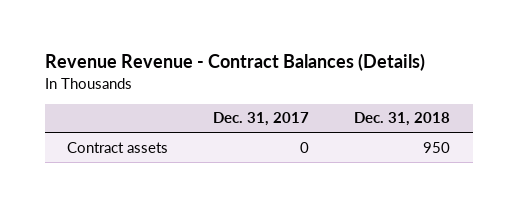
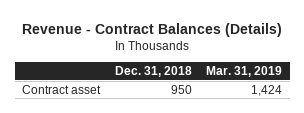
[45,53,426,72] Revenue Revenue - Contract Balances (Details) -> [22,22,283,37] Revenue - Contract Balances (Details)
[213,112,310,127] Dec. 31, 2017 -> none
none -> [206,66,283,78] Mar. 31, 2019
[67,141,169,153] Contract assets -> [22,84,102,94] Contract asset

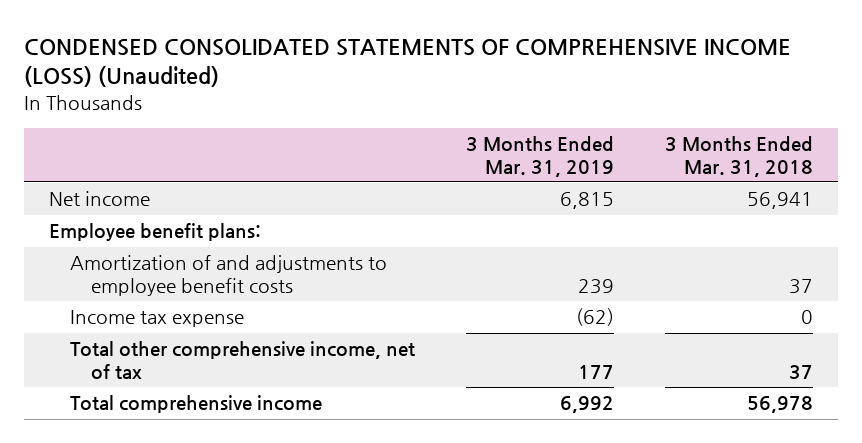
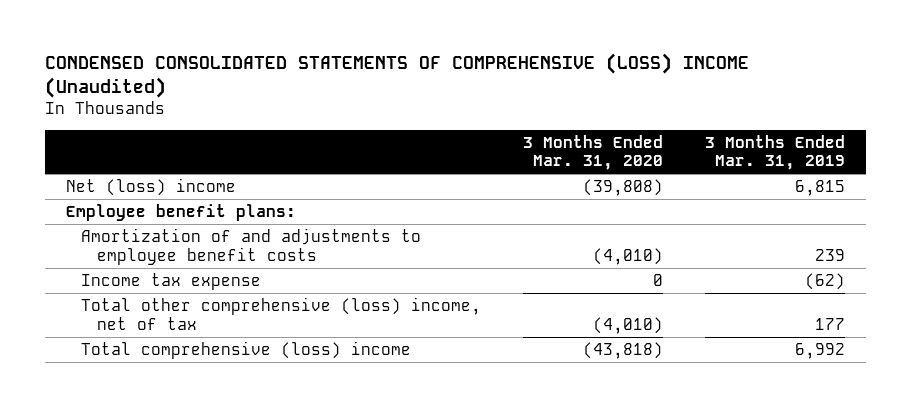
[24,38,792,88] CONDENSED CONSOLIDATED STATEMENTS OF COMPREHENSIVE INCOME (LOSS) (Unaudited) -> [44,52,749,99] CONDENSED CONSOLIDATED STATEMENTS OF COMPREHENSIVE (LOSS) INCOME (Unaudited)
[664,136,813,177] 3 Months Ended Mar. 31, 2018 -> none
none -> [523,134,664,171] 3 Months Ended Mar. 31, 2020
[49,191,151,207] Net income -> [65,177,236,196] Net (loss) income
[70,341,416,379] Total other comprehensive income, net of tax -> [81,296,482,330] Total other comprehensive (loss) income, net of tax
[70,395,323,414] Total comprehensive income -> [81,340,412,359] Total comprehensive (loss) income

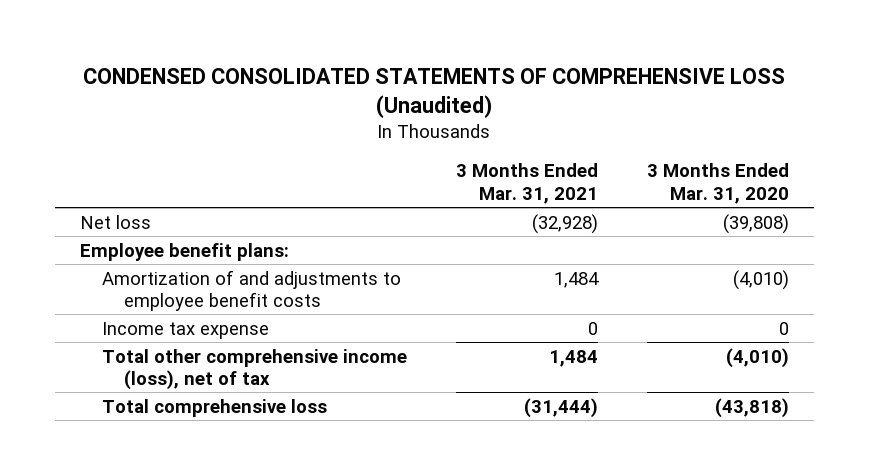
[44,52,749,99] CONDENSED CONSOLIDATED STATEMENTS OF COMPREHENSIVE (LOSS) INCOME (Unaudited) -> [83,68,786,118] CONDENSED CONSOLIDATED STATEMENTS OF COMPREHENSIVE LOSS (Unaudited)
[704,134,845,171] 3 Months Ended Mar. 31, 2019 -> none
none -> [455,163,598,204] 3 Months Ended Mar. 31, 2021
[65,177,236,196] Net (loss) income -> [79,214,151,229] Net loss
[81,296,482,330] Total other comprehensive (loss) income, net of tax -> [101,348,407,390] Total other comprehensive income (loss), net of tax
[81,340,412,359] Total comprehensive (loss) income -> [101,398,327,417] Total comprehensive loss

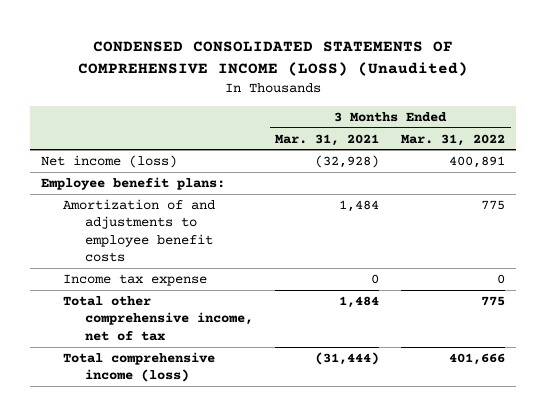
[83,68,786,118] CONDENSED CONSOLIDATED STATEMENTS OF COMPREHENSIVE LOSS (Unaudited) -> [77,41,468,77] CONDENSED CONSOLIDATED STATEMENTS OF COMPREHENSIVE INCOME (LOSS) (Unaudited)
[647,163,790,204] 3 Months Ended Mar. 31, 2020 -> none
none -> [401,133,506,146] Mar. 31, 2022
[79,214,151,229] Net loss -> [40,154,177,168] Net income (loss)
[101,348,407,390] Total other comprehensive income (loss), net of tax -> [62,295,253,341] Total other comprehensive income, net of tax
[101,398,327,417] Total comprehensive loss -> [62,351,215,383] Total comprehensive income (loss)

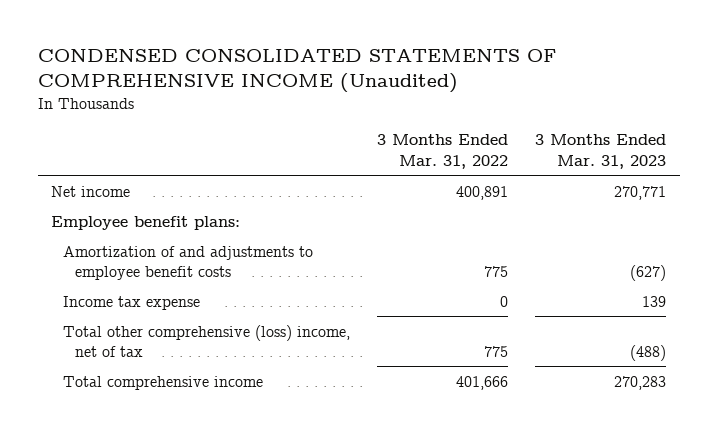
[77,41,468,77] CONDENSED CONSOLIDATED STATEMENTS OF COMPREHENSIVE INCOME (LOSS) (Unaudited) -> [37,49,556,94] CONDENSED CONSOLIDATED STATEMENTS OF COMPREHENSIVE INCOME (Unaudited)
[275,133,380,146] Mar. 31, 2021 -> none
none -> [535,134,667,169] 3 Months Ended Mar. 31, 2023
[40,154,177,168] Net income (loss) -> [51,185,131,197] Net income
[62,295,253,341] Total other comprehensive income, net of tax -> [62,324,350,357] Total other comprehensive (loss) income, net of tax
[62,351,215,383] Total comprehensive income (loss) -> [62,375,263,390] Total comprehensive income

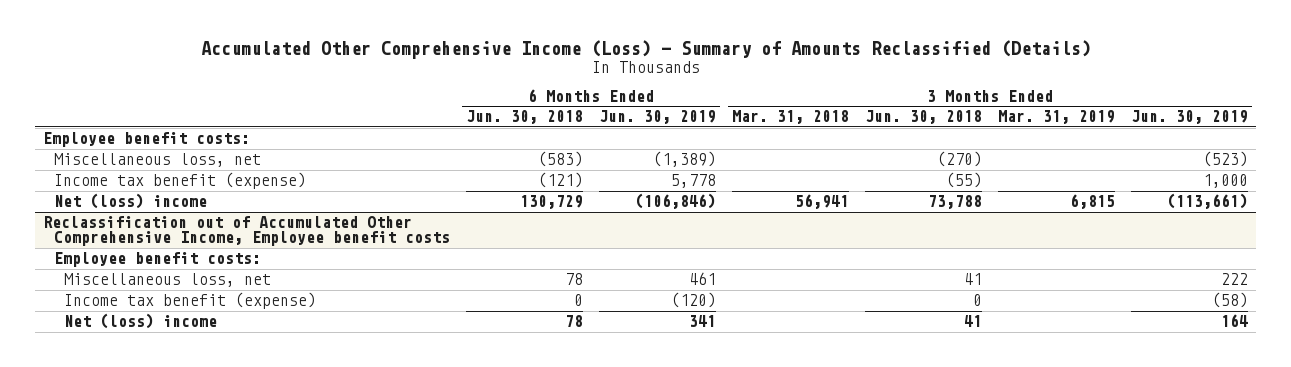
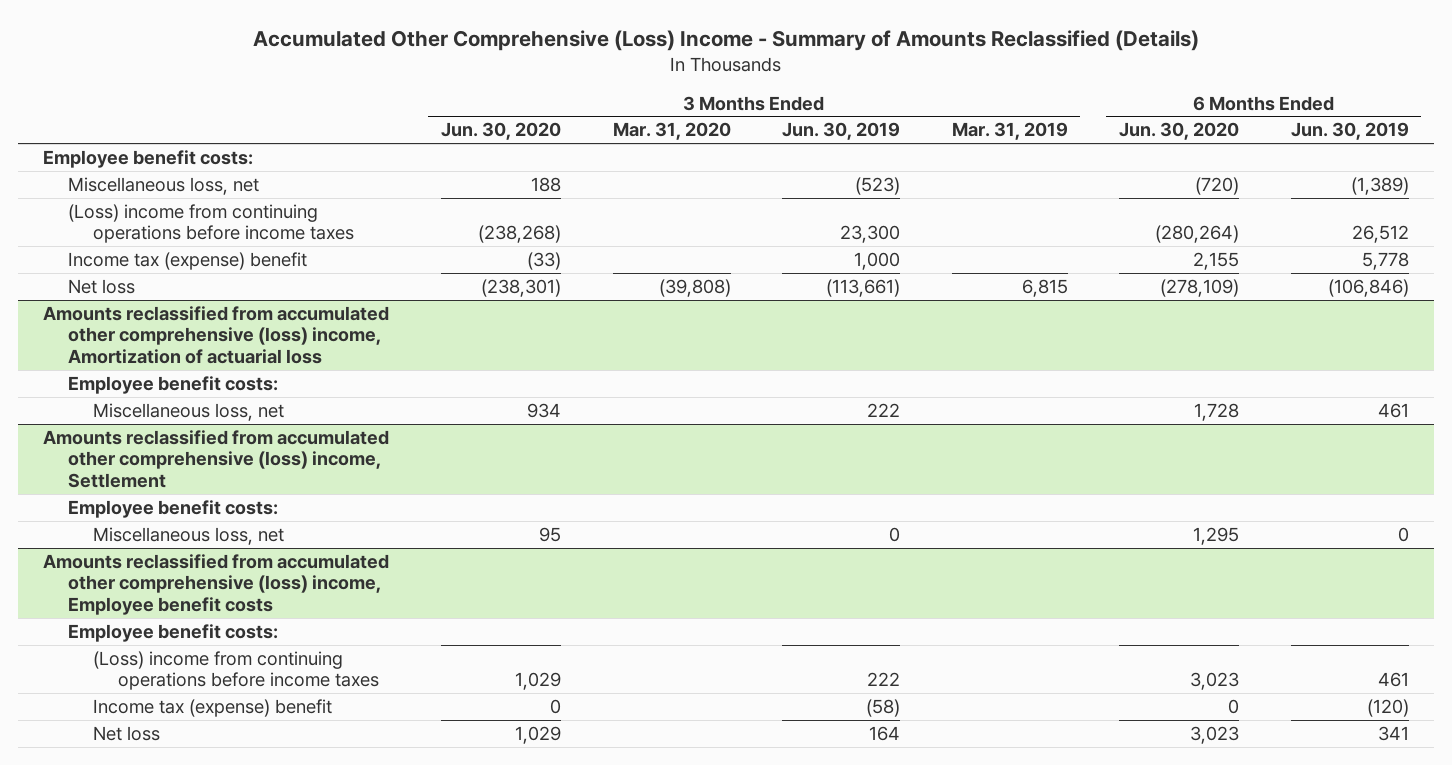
[200,40,1091,60] Accumulated Other Comprehensive Income (Loss) - Summary of Amounts Reclassified (Details) -> [253,30,1200,52] Accumulated Other Comprehensive (Loss) Income - Summary of Amounts Reclassified (Details)
[465,110,583,125] Jun. 30, 2018 -> none
[731,110,849,125] Mar. 31, 2018 -> none
[864,110,982,125] Jun. 30, 2018 -> none
none -> [440,122,561,141] Jun. 30, 2020
none -> [612,122,731,141] Mar. 31, 2020
none -> [1119,122,1240,141] Jun. 30, 2020
[43,216,450,247] Reclassification out of Accumulated Other Comprehensive Income, Employee benefit costs -> none
none -> [68,203,355,244] (Loss) income from continuing operations before income taxes
[53,172,306,190] Income tax benefit (expense) -> [68,251,308,270] Income tax (expense) benefit
[53,193,207,210] Net (loss) income -> [68,278,136,294] Net loss
none -> [43,305,390,364] Amounts reclassified from accumulated other comprehensive (loss) income, Amortization of actuarial loss
none -> [43,429,390,488] Amounts reclassified from accumulated other comprehensive (loss) income, Settlement
none -> [68,499,279,518] Employee benefit costs:
none -> [93,526,285,545] Miscellaneous loss, net
none -> [43,553,390,615] Amounts reclassified from accumulated other comprehensive (loss) income, Employee benefit costs
none -> [68,623,279,642] Employee benefit costs:
none -> [93,650,380,691] (Loss) income from continuing operations before income taxes
[63,292,316,310] Income tax benefit (expense) -> [93,698,333,717] Income tax (expense) benefit
[63,313,217,330] Net (loss) income -> [93,725,161,741] Net loss

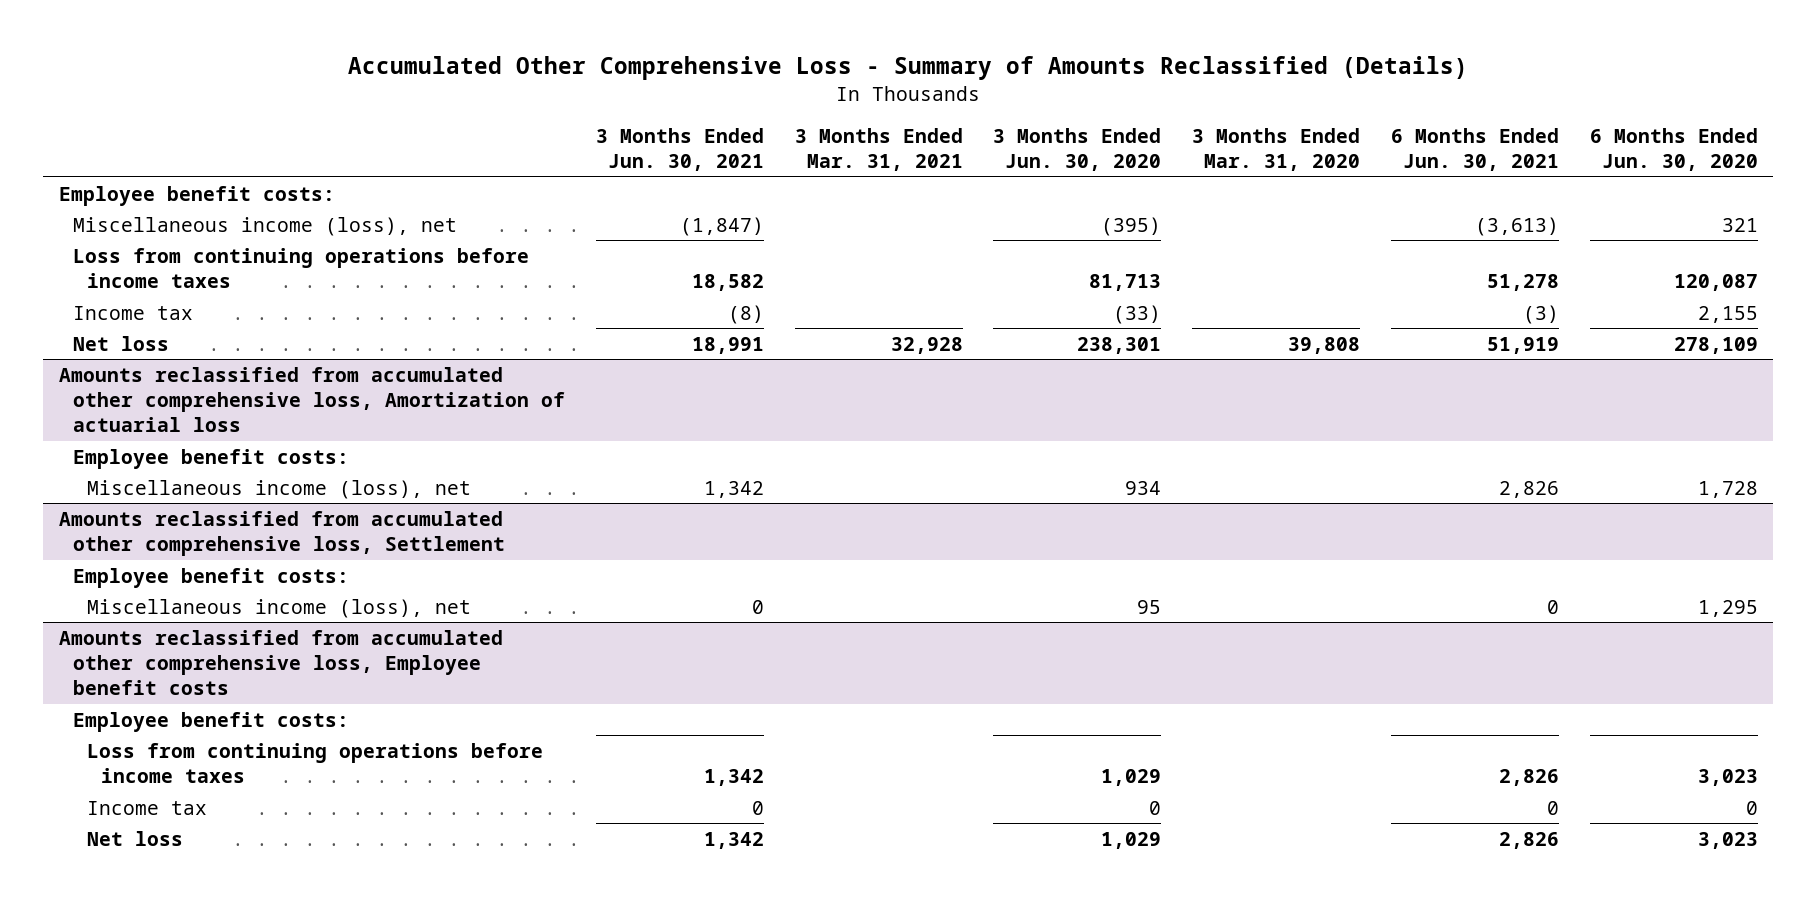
[253,30,1200,52] Accumulated Other Comprehensive (Loss) Income - Summary of Amounts Reclassified (Details) -> [348,56,1469,81] Accumulated Other Comprehensive Loss - Summary of Amounts Reclassified (Details)
[782,122,901,141] Jun. 30, 2019 -> none
[951,122,1068,141] Mar. 31, 2019 -> none
[1290,122,1409,141] Jun. 30, 2019 -> none
none -> [595,128,764,172] 3 Months Ended Jun. 30, 2021
none -> [794,128,963,172] 3 Months Ended Mar. 31, 2021
none -> [1391,128,1560,172] 6 Months Ended Jun. 30, 2021
[68,176,260,195] Miscellaneous loss, net -> [72,216,457,236] Miscellaneous income (loss), net
[530,176,561,192] 188 -> [1101,216,1162,236] (395)
[1195,176,1240,195] (720) -> [1722,217,1759,232] 321
[68,203,355,244] (Loss) income from continuing operations before income taxes -> [72,247,529,288] Loss from continuing operations before income taxes
[477,225,561,244] (238,268) -> [1089,273,1162,291] 81,713
[1155,225,1240,244] (280,264) -> [1674,273,1759,291] 120,087
[68,251,308,270] Income tax (expense) benefit -> [72,305,193,320] Income tax
[480,278,561,297] (238,301) -> [1077,336,1162,354] 238,301
[658,278,731,297] (39,808) -> [1288,336,1361,354] 39,808
[1160,278,1240,297] (278,109) -> [1674,336,1759,354] 278,109
[43,305,390,364] Amounts reclassified from accumulated other comprehensive (loss) income, Amortization of actuarial loss -> [58,366,565,433] Amounts reclassified from accumulated other comprehensive loss, Amortization of actuarial loss
[93,402,285,421] Miscellaneous loss, net -> [87,479,472,499] Miscellaneous income (loss), net
[43,429,390,488] Amounts reclassified from accumulated other comprehensive (loss) income, Settlement -> [58,510,505,556] Amounts reclassified from accumulated other comprehensive loss, Settlement
[93,526,285,545] Miscellaneous loss, net -> [87,598,472,618] Miscellaneous income (loss), net
[43,553,390,615] Amounts reclassified from accumulated other comprehensive (loss) income, Employee benefit costs -> [58,629,503,696] Amounts reclassified from accumulated other comprehensive loss, Employee benefit costs
[93,650,380,691] (Loss) income from continuing operations before income taxes -> [87,742,544,783] Loss from continuing operations before income taxes
[93,698,333,717] Income tax (expense) benefit -> [87,800,208,815] Income tax

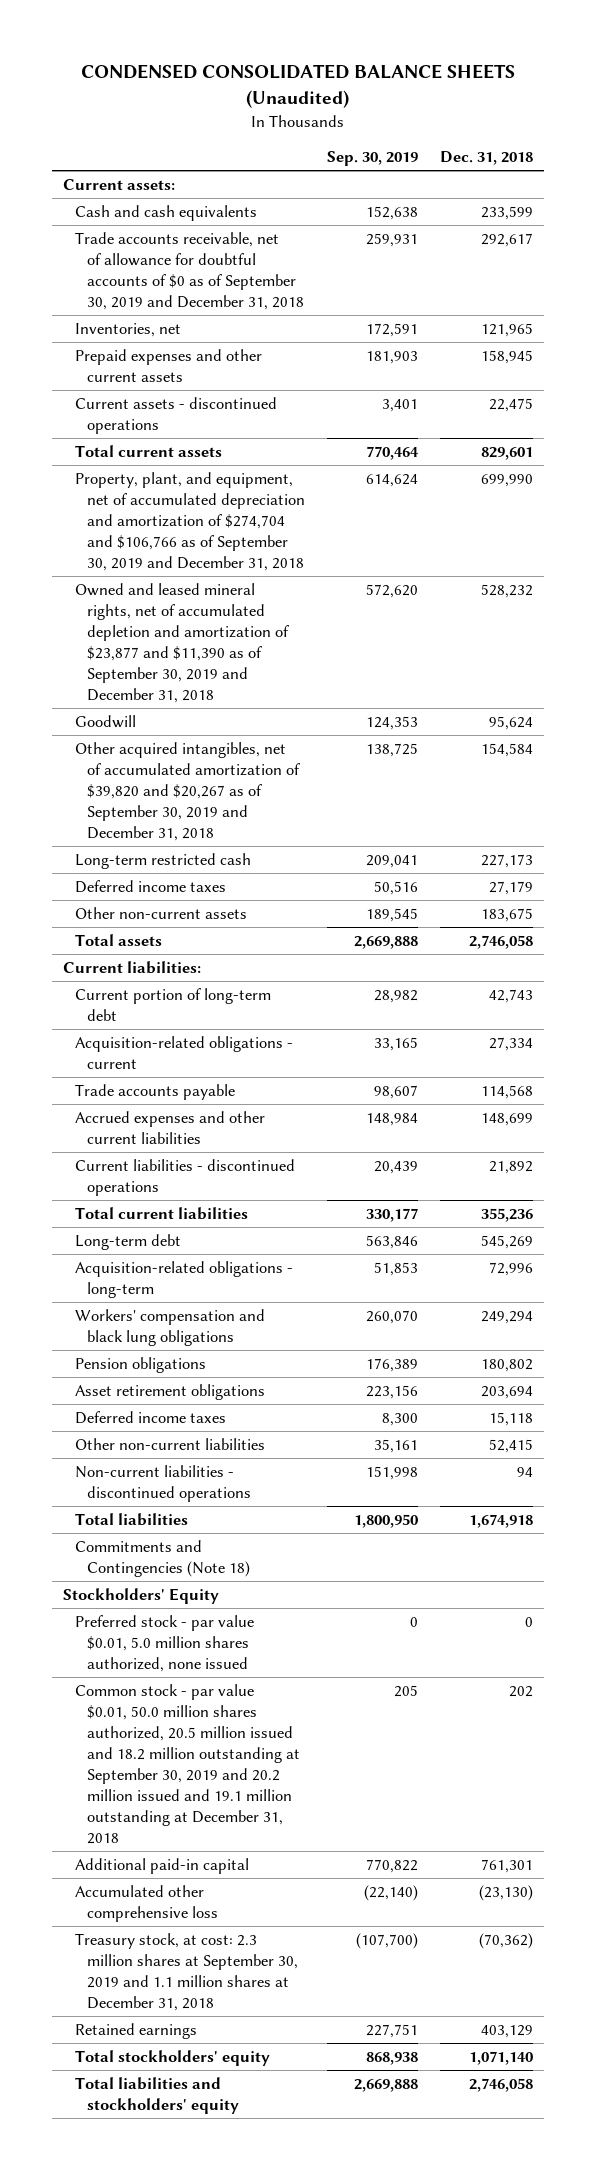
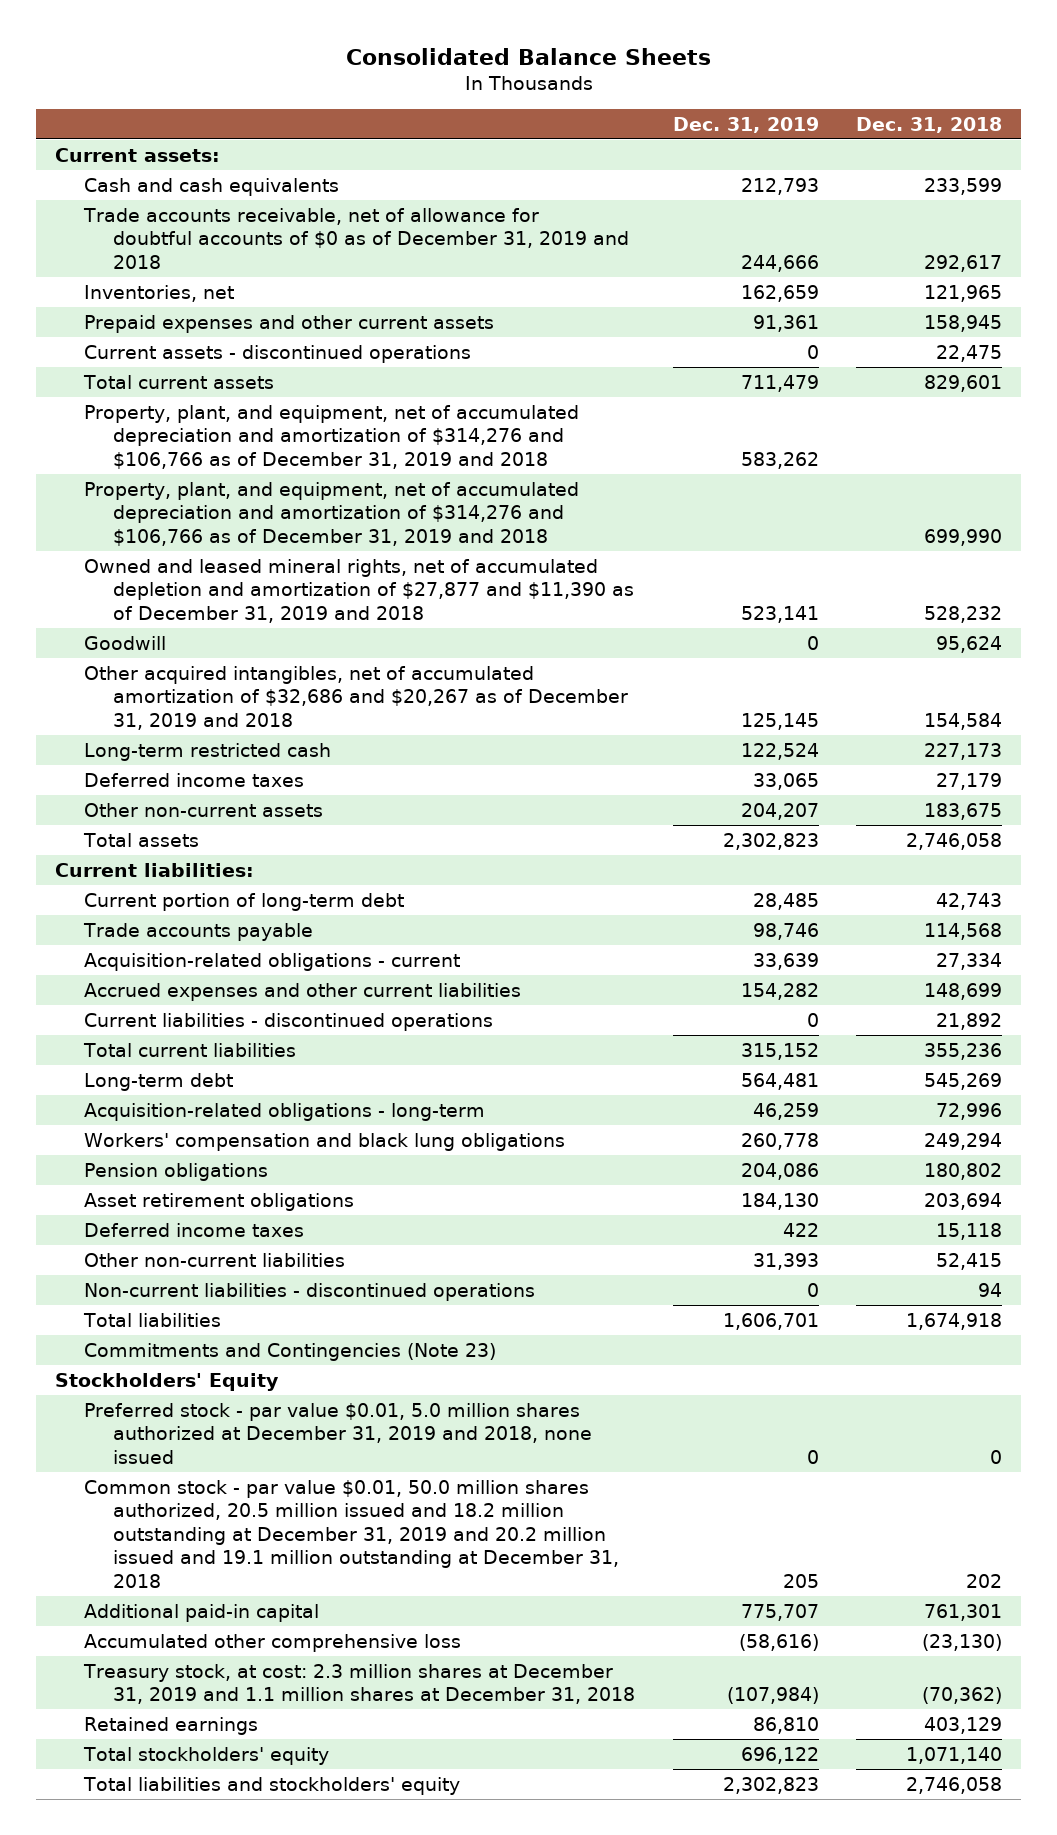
[81,64,516,109] CONDENSED CONSOLIDATED BALANCE SHEETS (Unaudited) -> [345,48,711,66] Consolidated Balance Sheets
[327,151,419,167] Sep. 30, 2019 -> none
none -> [672,116,819,133] Dec. 31, 2019
[75,231,305,310] Trade accounts receivable, net of allowance for doubtful accounts of $0 as of September 30, 2019 and December 31, 2018 -> [83,207,630,269] Trade accounts receivable, net of allowance for doubtful accounts of $0 as of December 31, 2019 and 2018
none -> [84,404,580,469] Property, plant, and equipment, net of accumulated depreciation and amortization of $314,276 and $106,766 as of December 31, 2019 and 2018
[75,471,306,571] Property, plant, and equipment, net of accumulated depreciation and amortization of $274,704 and $106,766 as of September 30, 2019 and December 31, 2018 -> [84,481,580,546] Property, plant, and equipment, net of accumulated depreciation and amortization of $314,276 and $106,766 as of December 31, 2019 and 2018
[75,582,290,703] Owned and leased mineral rights, net of accumulated depletion and amortization of $23,877 and $11,390 as of September 30, 2019 and December 31, 2018 -> [84,558,635,623] Owned and leased mineral rights, net of accumulated depletion and amortization of $27,877 and $11,390 as of December 31, 2019 and 2018
[75,741,301,841] Other acquired intangibles, net of accumulated amortization of $39,820 and $20,267 as of September 30, 2019 and December 31, 2018 -> [84,665,629,730] Other acquired intangibles, net of accumulated amortization of $32,686 and $20,267 as of December 31, 2019 and 2018
[75,1035,294,1069] Acquisition-related obligations - current -> [84,952,461,971] Acquisition-related obligations - current
[75,1539,251,1577] Commitments and Contingencies (Note 18) -> [84,1342,497,1361] Commitments and Contingencies (Note 23)
[75,1614,255,1672] Preferred stock - par value $0.01, 5.0 million shares authorized, none issued -> [84,1402,593,1464] Preferred stock - par value $0.01, 5.0 million shares authorized at December 31, 2019 and 2018, none issued
[75,1683,301,1844] Common stock - par value $0.01, 50.0 million shares authorized, 20.5 million issued and 18.2 million outstanding at September 30, 2019 and 20.2 million issued and 19.1 million outstanding at December 31, 2018 -> [84,1479,620,1588] Common stock - par value $0.01, 50.0 million shares authorized, 20.5 million issued and 18.2 million outstanding at December 31, 2019 and 20.2 million issued and 19.1 million outstanding at December 31, 2018
[75,1932,299,2011] Treasury stock, at cost: 2.3 million shares at September 30, 2019 and 1.1 million shares at December 31, 2018 -> [83,1663,636,1705] Treasury stock, at cost: 2.3 million shares at December 31, 2019 and 1.1 million shares at December 31, 2018

